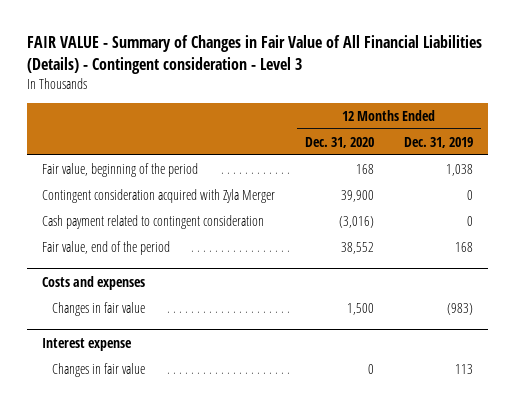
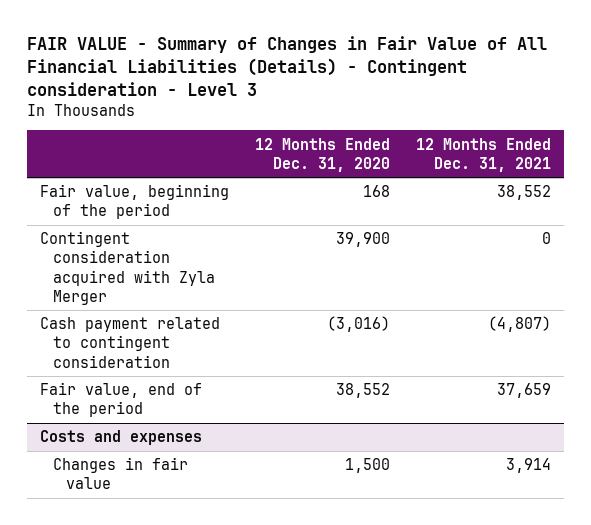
[404,136,474,148] Dec. 31, 2019 -> none
none -> [416,137,552,172] 12 Months Ended Dec. 31, 2021
[41,337,132,351] Interest expense -> none
[52,363,146,378] Changes in fair value -> none

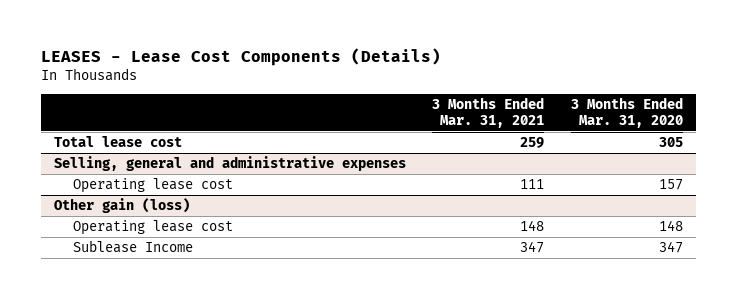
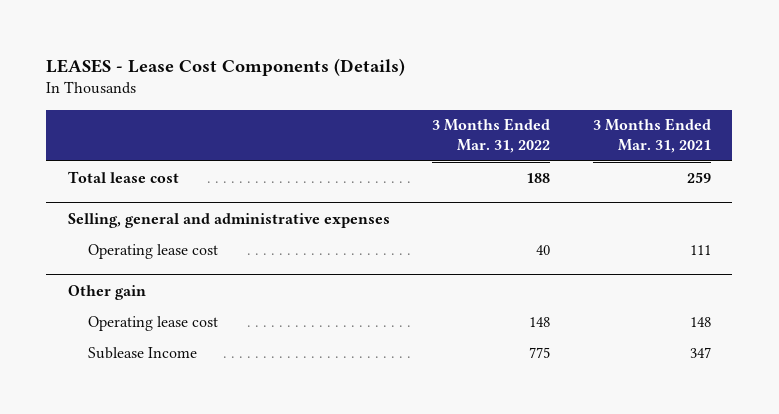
[570,97,683,129] 3 Months Ended Mar. 31, 2020 -> none
none -> [432,118,551,154] 3 Months Ended Mar. 31, 2022
[53,198,190,214] Other gain (loss) -> [67,284,146,300] Other gain

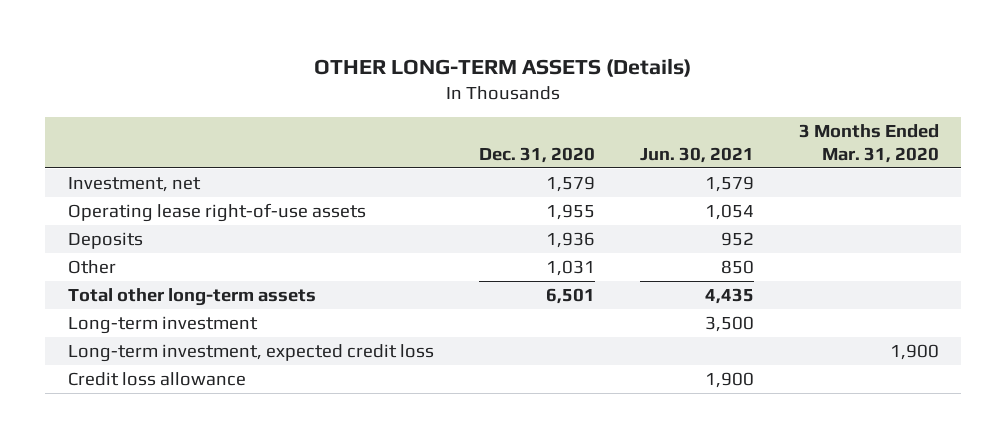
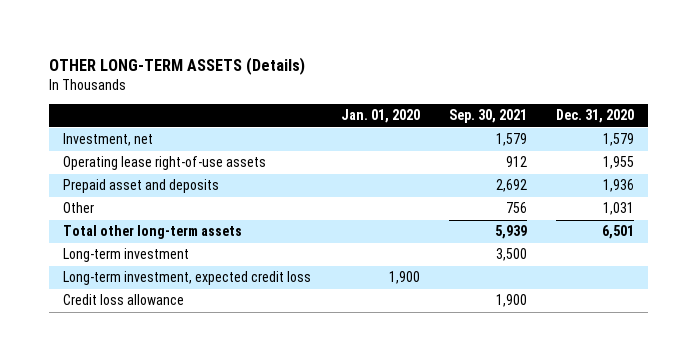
[639,146,754,163] Jun. 30, 2021 -> none
[798,124,939,163] 3 Months Ended Mar. 31, 2020 -> none
none -> [340,109,420,124] Jan. 01, 2020
none -> [448,109,527,124] Sep. 30, 2021
[67,231,143,249] Deposits -> [63,179,220,194] Prepaid asset and deposits

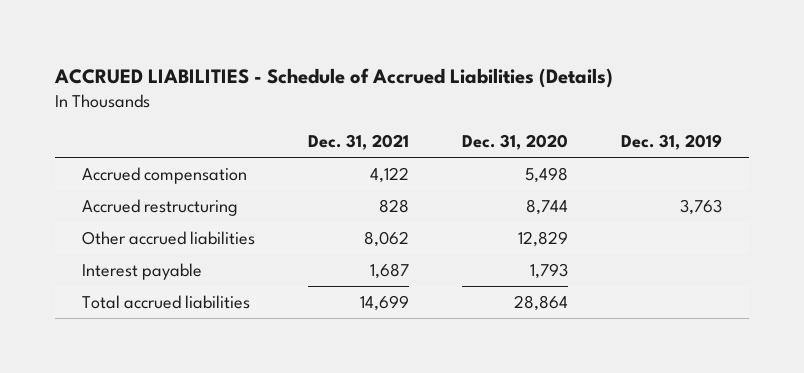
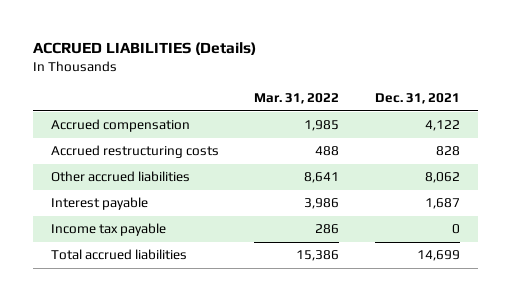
[54,68,614,89] ACCRUED LIABILITIES - Schedule of Accrued Liabilities (Details) -> [32,42,256,56] ACCRUED LIABILITIES (Details)
[462,134,569,151] Dec. 31, 2020 -> none
[621,134,723,151] Dec. 31, 2019 -> none
none -> [254,93,340,105] Mar. 31, 2022
[81,198,238,216] Accrued restructuring -> [50,145,219,159] Accrued restructuring costs
none -> [50,223,166,237] Income tax payable

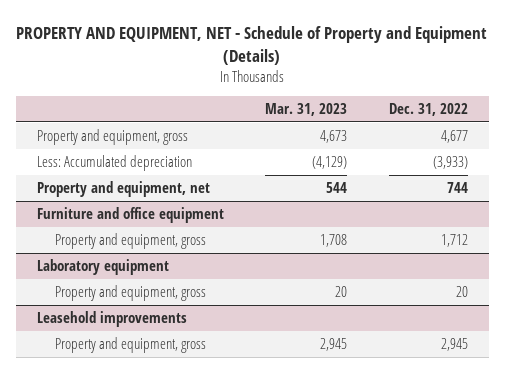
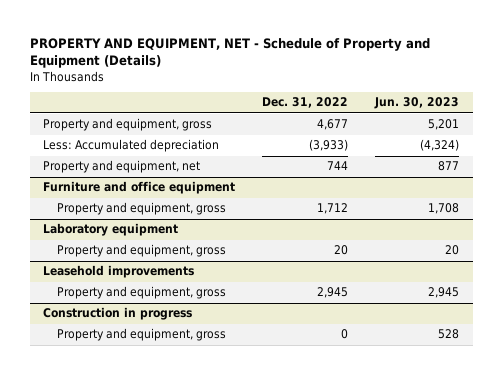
[265,103,348,117] Mar. 31, 2023 -> none
none -> [374,97,460,110] Jun. 30, 2023
none -> [43,307,193,321] Construction in progress
none -> [56,328,226,342] Property and equipment, gross

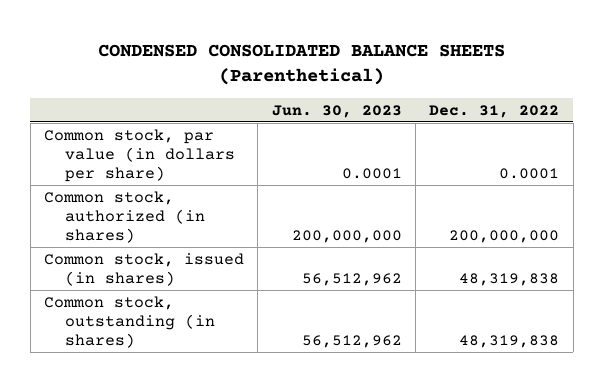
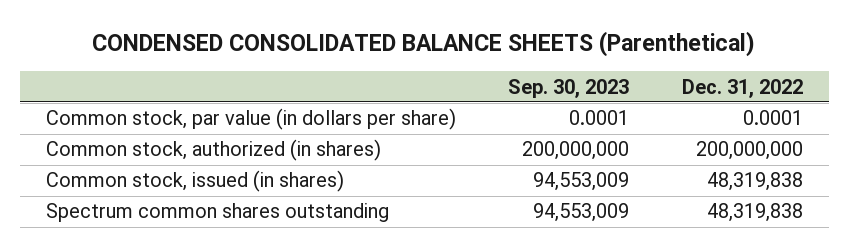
[271,104,402,118] Jun. 30, 2023 -> none
none -> [508,78,630,98] Sep. 30, 2023
[43,295,216,349] Common stock, outstanding (in shares) -> [46,203,390,223] Spectrum common shares outstanding

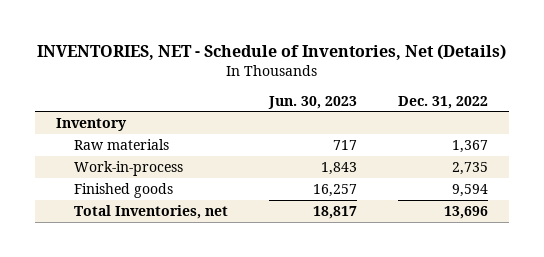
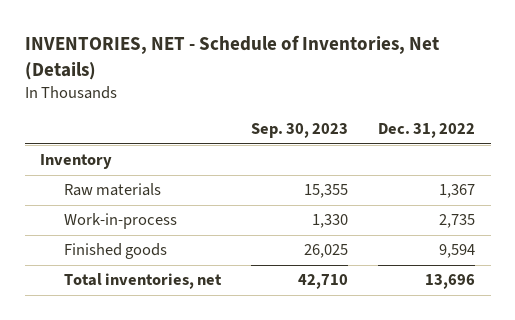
[268,95,358,109] Jun. 30, 2023 -> none
none -> [251,123,349,139] Sep. 30, 2023
[73,204,228,219] Total Inventories, net -> [63,273,222,290] Total inventories, net

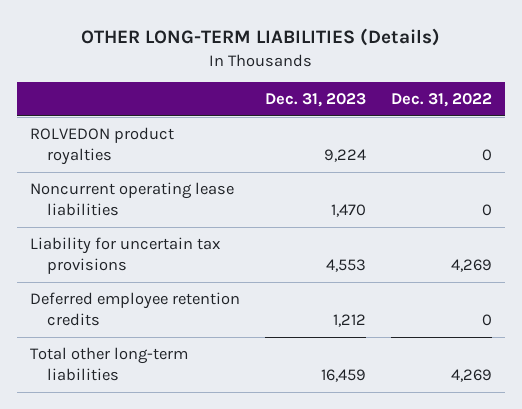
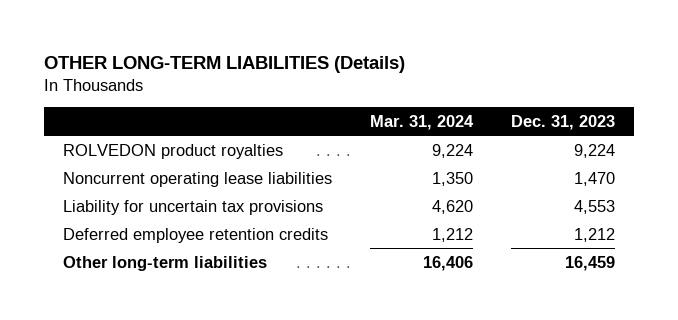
[391,93,493,108] Dec. 31, 2022 -> none
none -> [369,114,474,130] Mar. 31, 2024
[29,347,188,382] Total other long-term liabilities -> [62,255,267,271] Other long-term liabilities

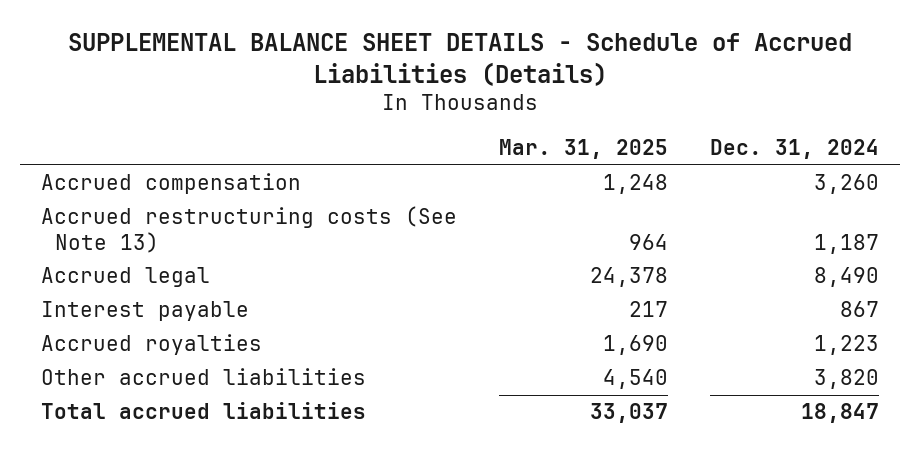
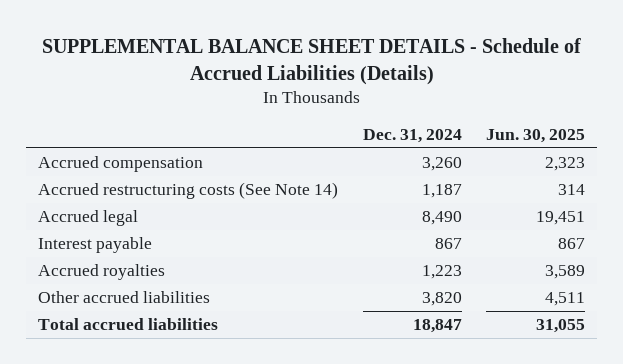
[498,138,668,159] Mar. 31, 2025 -> none
none -> [485,128,585,143] Jun. 30, 2025
[40,206,457,253] Accrued restructuring costs (See Note 13) -> [38,182,339,200] Accrued restructuring costs (See Note 14)

